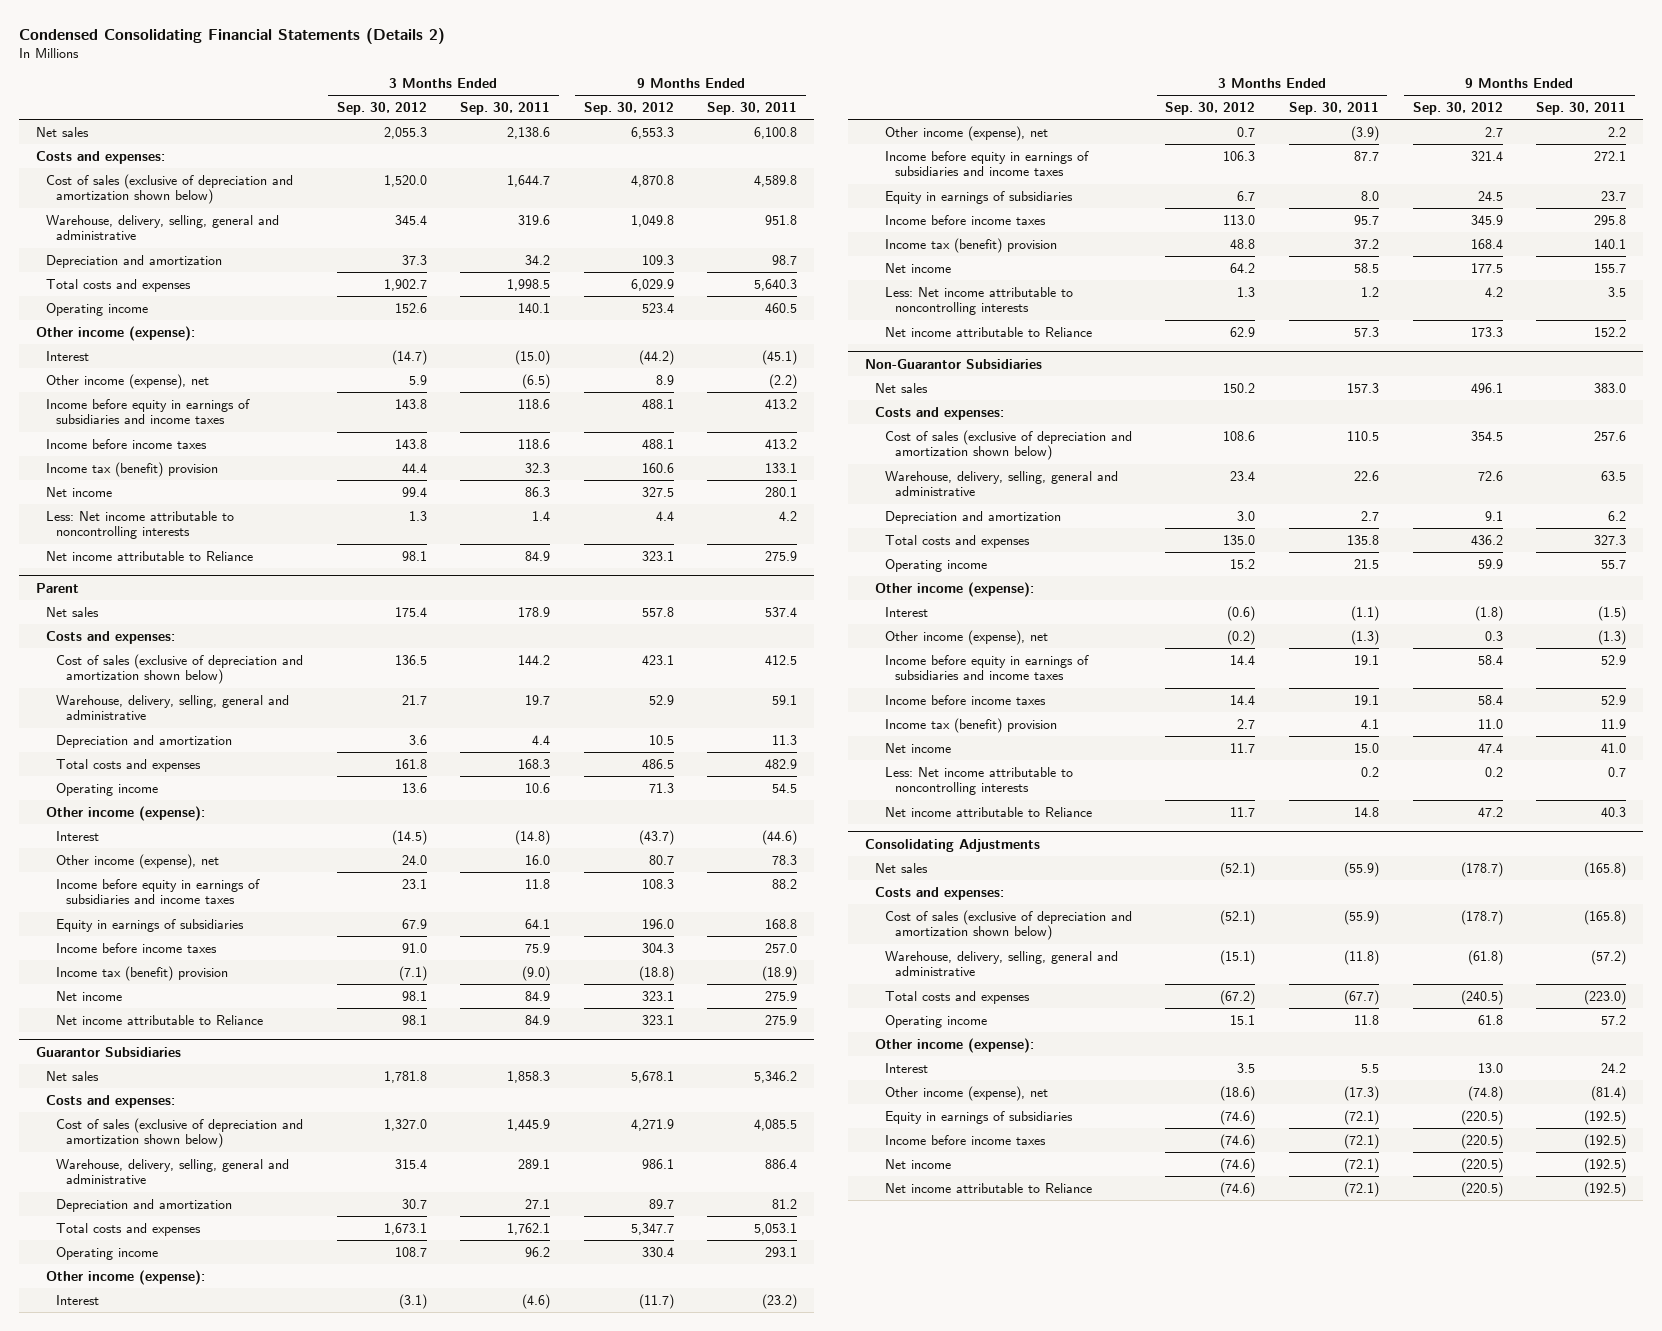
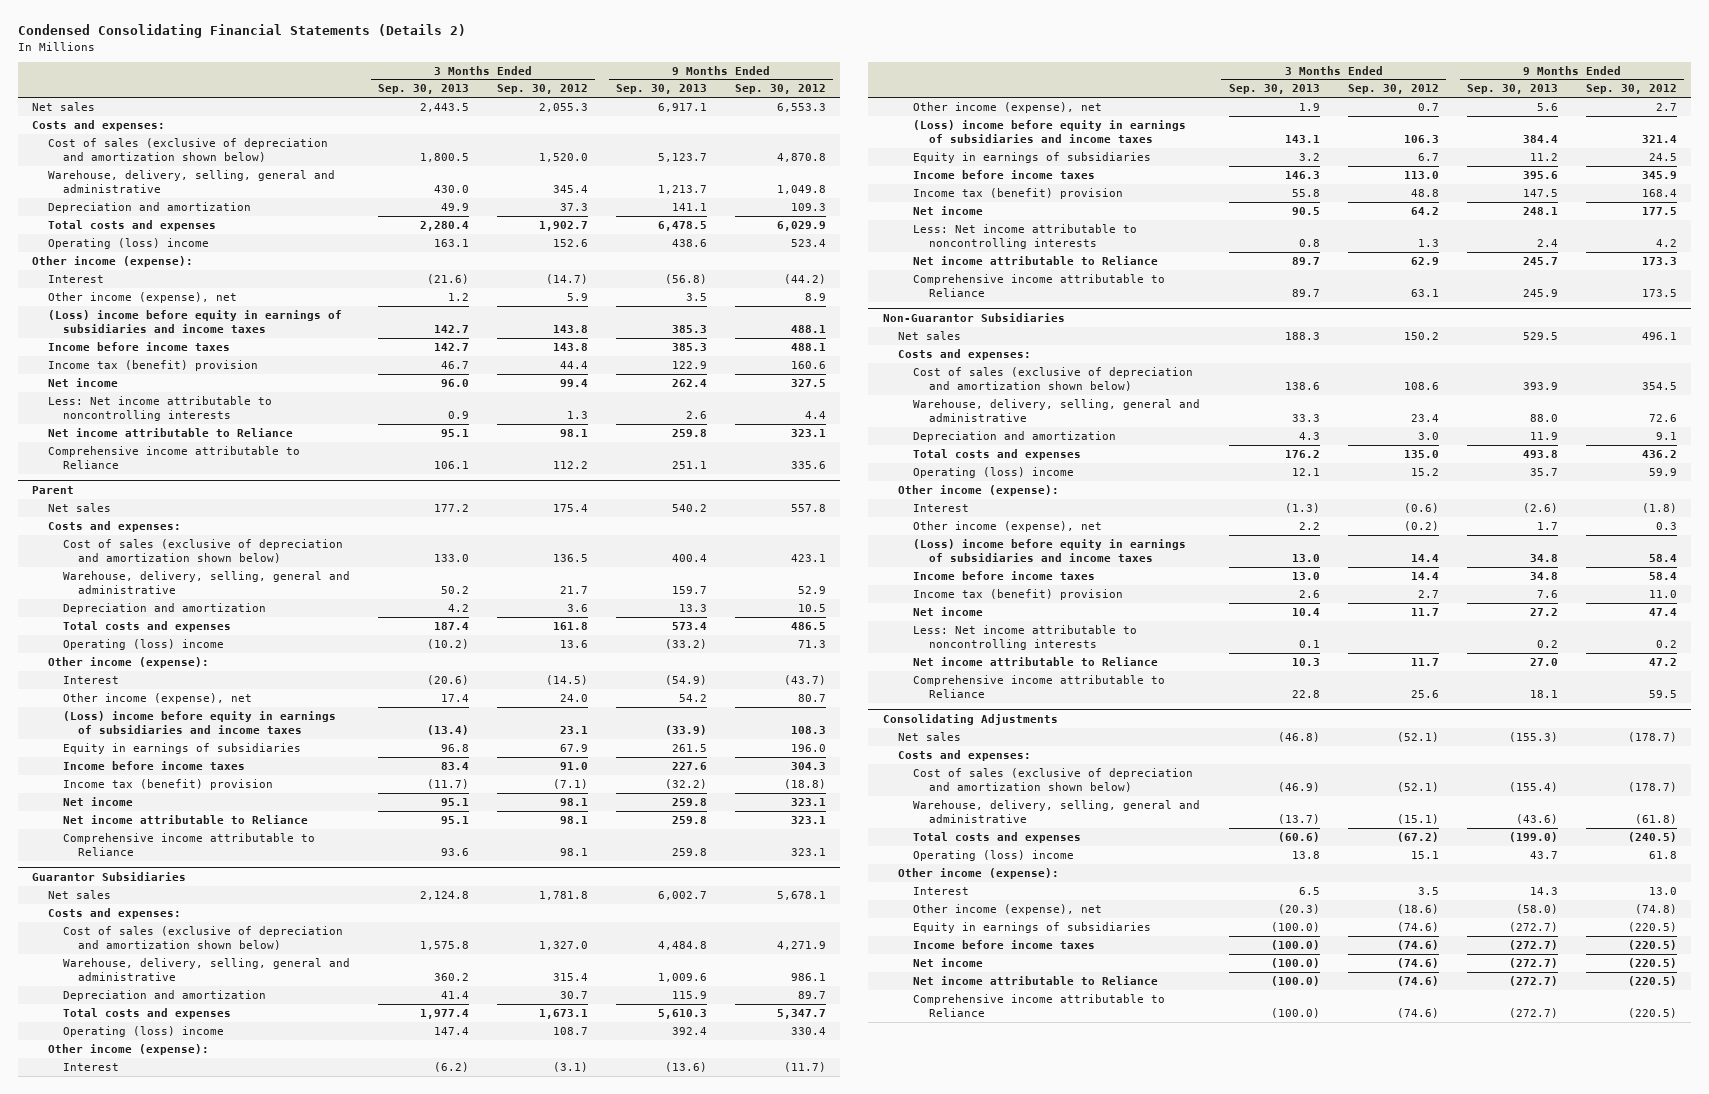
[460,102,551,116] Sep. 30, 2011 -> none
[707,102,798,116] Sep. 30, 2011 -> none
none -> [378,84,470,95] Sep. 30, 2013
none -> [616,84,708,95] Sep. 30, 2013
[45,302,148,316] Operating income -> [47,237,209,249] Operating (loss) income
[45,398,250,425] Income before equity in earnings of subsidiaries and income taxes -> [47,309,342,333] (Loss) income before equity in earnings of subsidiaries and income taxes
none -> [47,445,300,469] Comprehensive income attributable to Reliance
[55,782,158,796] Operating income -> [63,638,225,650] Operating (loss) income
[55,878,260,905] Income before equity in earnings of subsidiaries and income taxes -> [63,710,337,734] (Loss) income before equity in earnings of subsidiaries and income taxes
none -> [63,832,316,856] Comprehensive income attributable to Reliance
[55,1246,158,1260] Operating income -> [63,1025,225,1037] Operating (loss) income
[884,150,1089,177] Income before equity in earnings of subsidiaries and income taxes -> [913,119,1187,143] (Loss) income before equity in earnings of subsidiaries and income taxes
none -> [913,273,1166,297] Comprehensive income attributable to Reliance
[884,558,987,572] Operating income -> [913,466,1075,478] Operating (loss) income
[884,654,1089,681] Income before equity in earnings of subsidiaries and income taxes -> [913,538,1187,562] (Loss) income before equity in earnings of subsidiaries and income taxes
none -> [913,674,1166,698] Comprehensive income attributable to Reliance
[884,1014,987,1028] Operating income -> [913,849,1075,861] Operating (loss) income
none -> [913,993,1166,1017] Comprehensive income attributable to Reliance

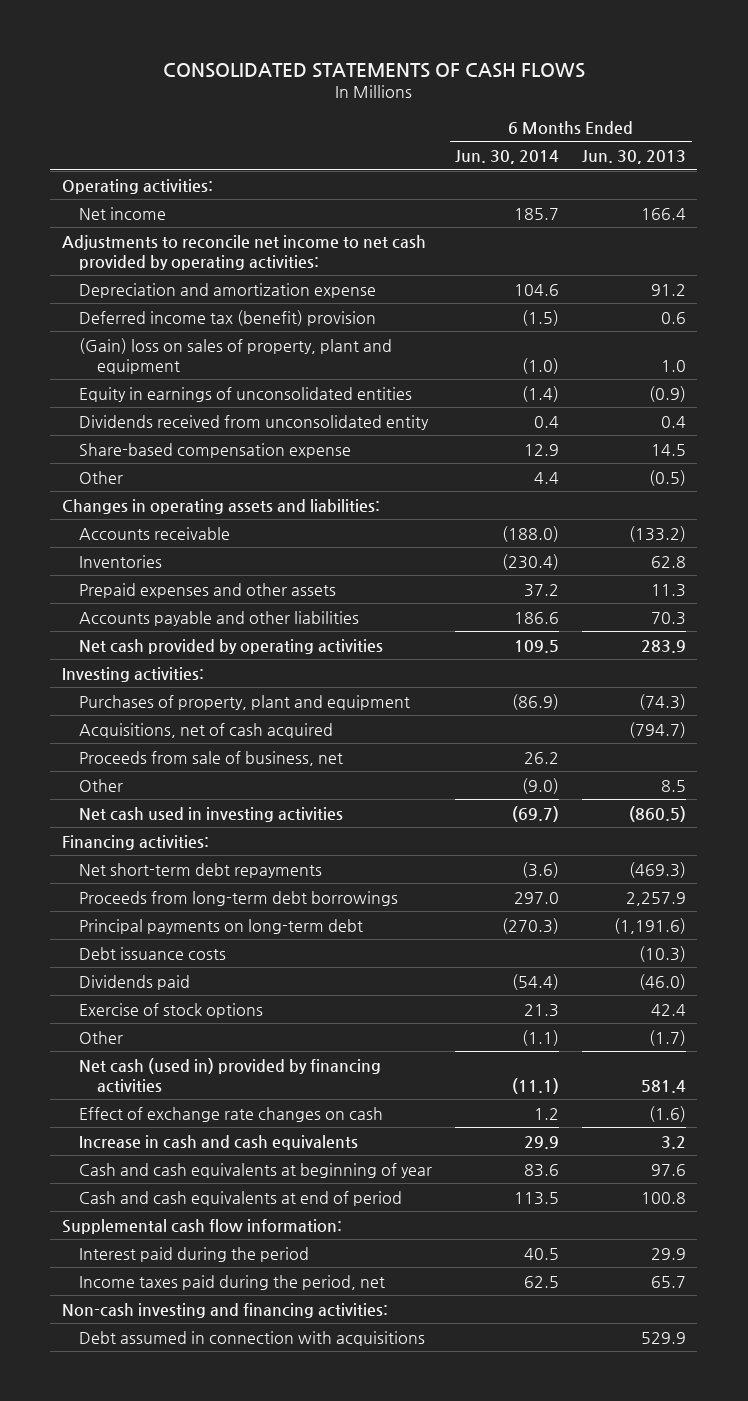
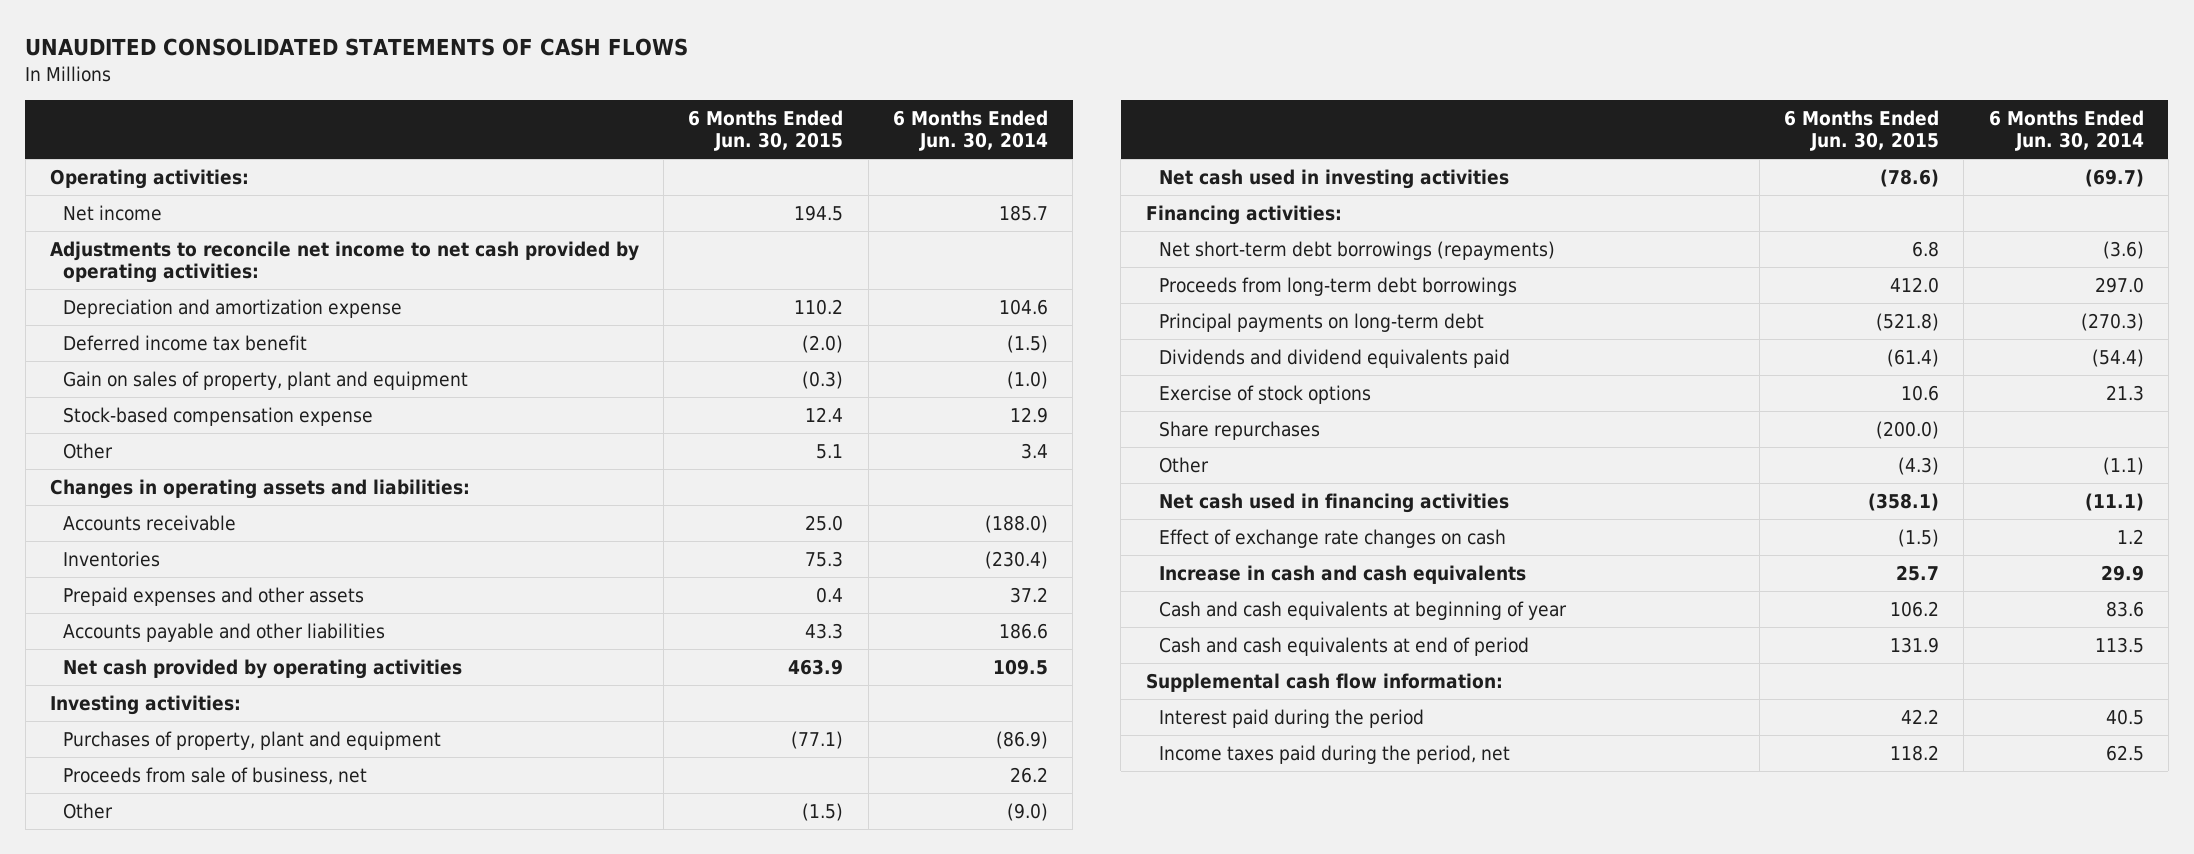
[162,62,585,78] CONSOLIDATED STATEMENTS OF CASH FLOWS -> [25,38,689,57] UNAUDITED CONSOLIDATED STATEMENTS OF CASH FLOWS
[582,150,687,165] Jun. 30, 2013 -> none
none -> [688,110,844,152] 6 Months Ended Jun. 30, 2015
[79,386,413,402] Equity in earnings of unconsolidated entities -> none
[79,414,430,430] Dividends received from unconsolidated entity -> none
[79,309,377,326] Deferred income tax (benefit) provision -> [63,334,308,351] Deferred income tax benefit
[79,337,393,374] (Gain) loss on sales of property, plant and equipment -> [63,370,469,390] Gain on sales of property, plant and equipment
[79,442,352,458] Share-based compensation expense -> [63,406,374,426] Stock-based compensation expense
[534,471,560,484] 4.4 -> [1020,442,1048,459] 3.4
[79,722,334,738] Acquisitions, net of cash acquired -> none
[79,862,323,878] Net short-term debt repayments -> [1159,240,1556,260] Net short-term debt borrowings (repayments)
[79,946,227,960] Debt issuance costs -> none
[79,974,191,990] Dividends paid -> [1159,348,1511,368] Dividends and dividend equivalents paid
none -> [1159,420,1321,440] Share repurchases
[79,1057,382,1093] Net cash (used in) provided by financing activities -> [1159,492,1510,513] Net cash used in financing activities
[61,1302,388,1318] Non-cash investing and financing activities: -> none
[79,1330,426,1346] Debt assumed in connection with acquisitions -> none

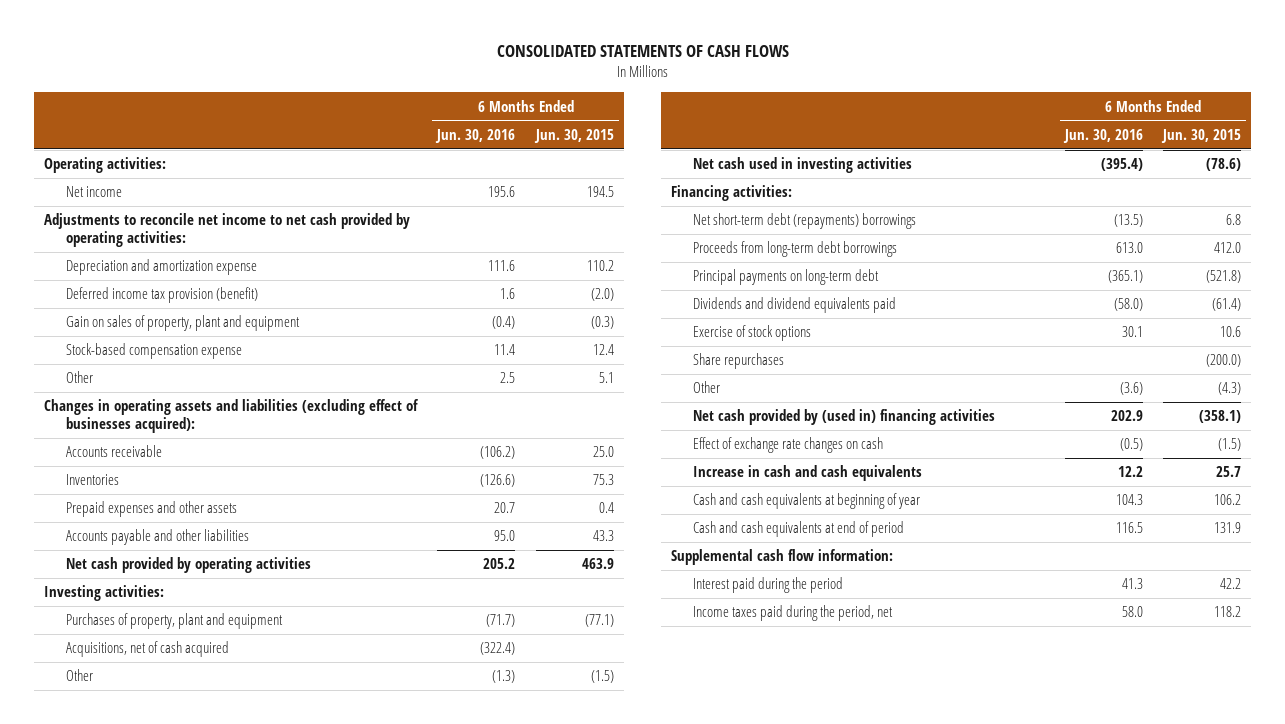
[25,38,689,57] UNAUDITED CONSOLIDATED STATEMENTS OF CASH FLOWS -> [496,45,789,58] CONSOLIDATED STATEMENTS OF CASH FLOWS
[892,110,1048,152] 6 Months Ended Jun. 30, 2014 -> none
none -> [435,128,516,143] Jun. 30, 2016
[63,334,308,351] Deferred income tax benefit -> [66,287,259,304] Deferred income tax provision (benefit)
[49,478,470,499] Changes in operating assets and liabilities: -> [44,399,420,433] Changes in operating assets and liabilities (excluding effect of businesses acquired):
[63,766,368,785] Proceeds from sale of business, net -> none
none -> [66,641,230,658] Acquisitions, net of cash acquired
[1159,240,1556,260] Net short-term debt borrowings (repayments) -> [693,213,917,230] Net short-term debt (repayments) borrowings
[1159,492,1510,513] Net cash used in financing activities -> [693,409,996,426] Net cash provided by (used in) financing activities

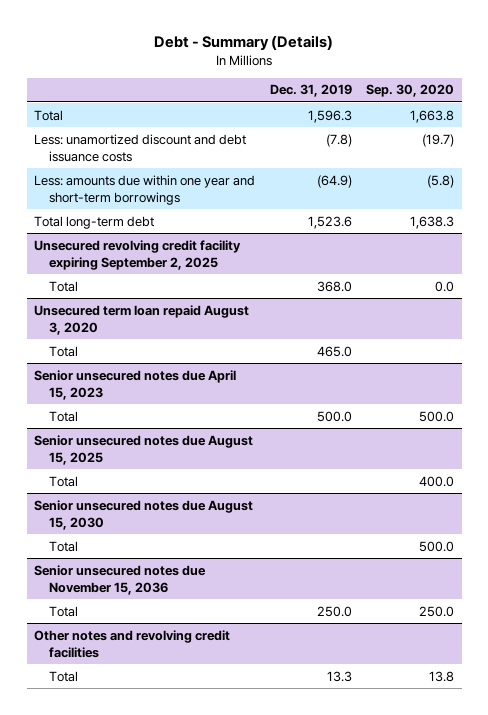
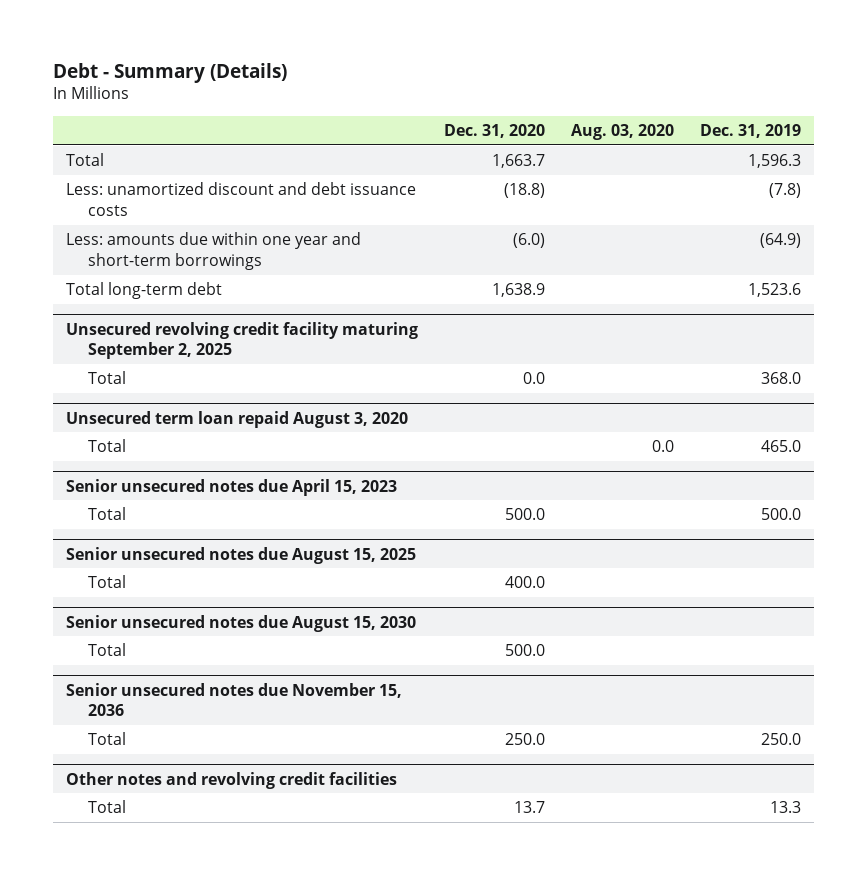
[366,84,455,98] Sep. 30, 2020 -> none
none -> [443,123,545,138] Dec. 31, 2020
none -> [570,123,674,140] Aug. 03, 2020
[34,239,242,270] Unsecured revolving credit facility expiring September 2, 2025 -> [65,321,418,359] Unsecured revolving credit facility maturing September 2, 2025

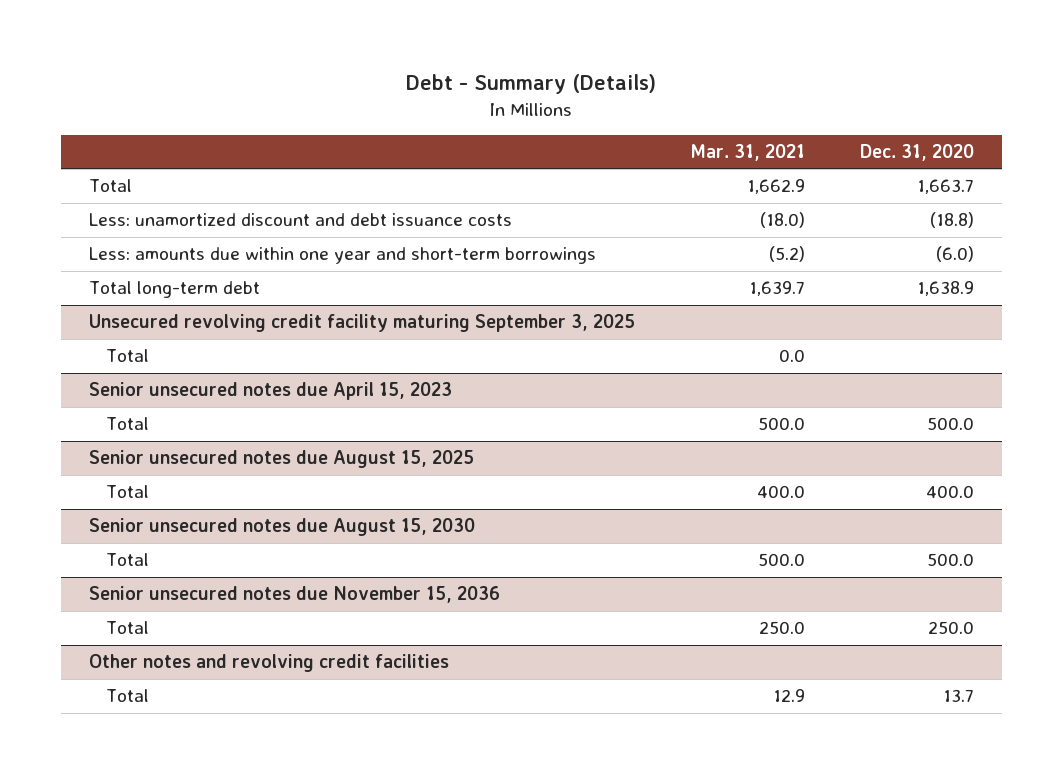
[570,123,674,140] Aug. 03, 2020 -> none
[699,123,801,138] Dec. 31, 2019 -> none
none -> [689,143,805,161] Mar. 31, 2021
[88,371,127,385] Total -> none
[65,410,408,428] Unsecured term loan repaid August 3, 2020 -> none
[65,321,418,359] Unsecured revolving credit facility maturing September 2, 2025 -> [88,314,635,333] Unsecured revolving credit facility maturing September 3, 2025

